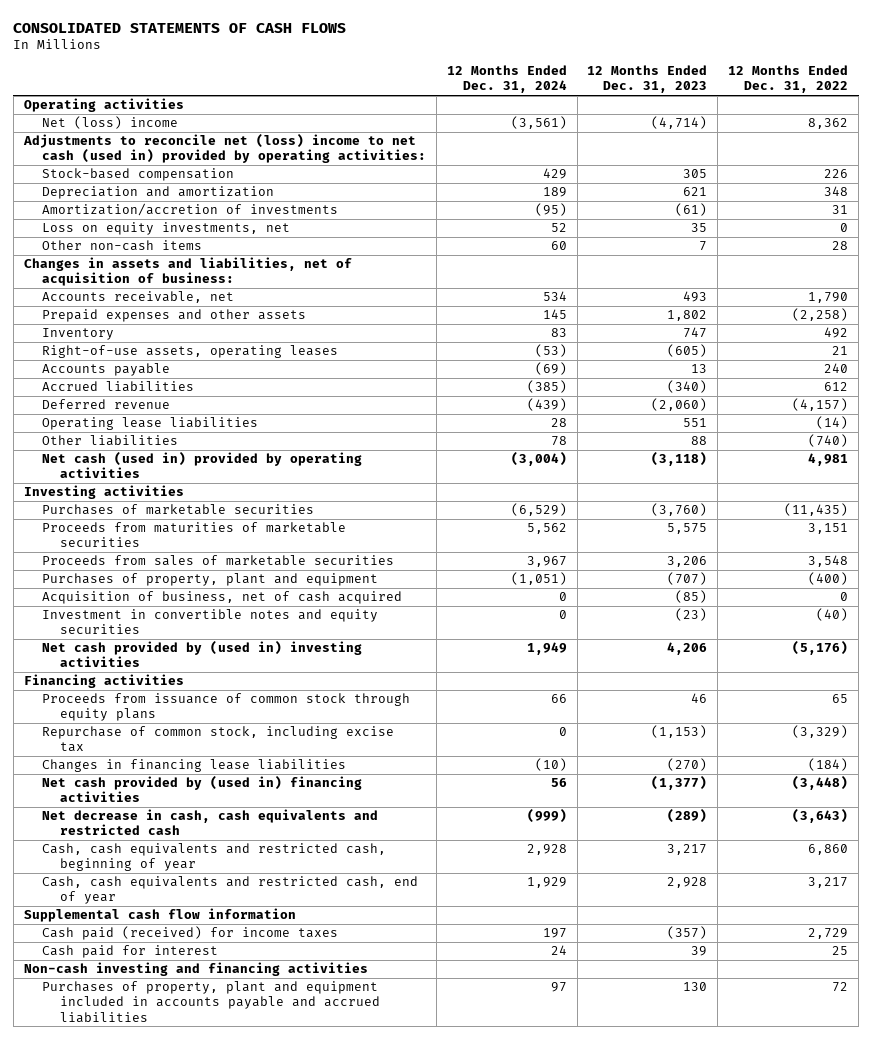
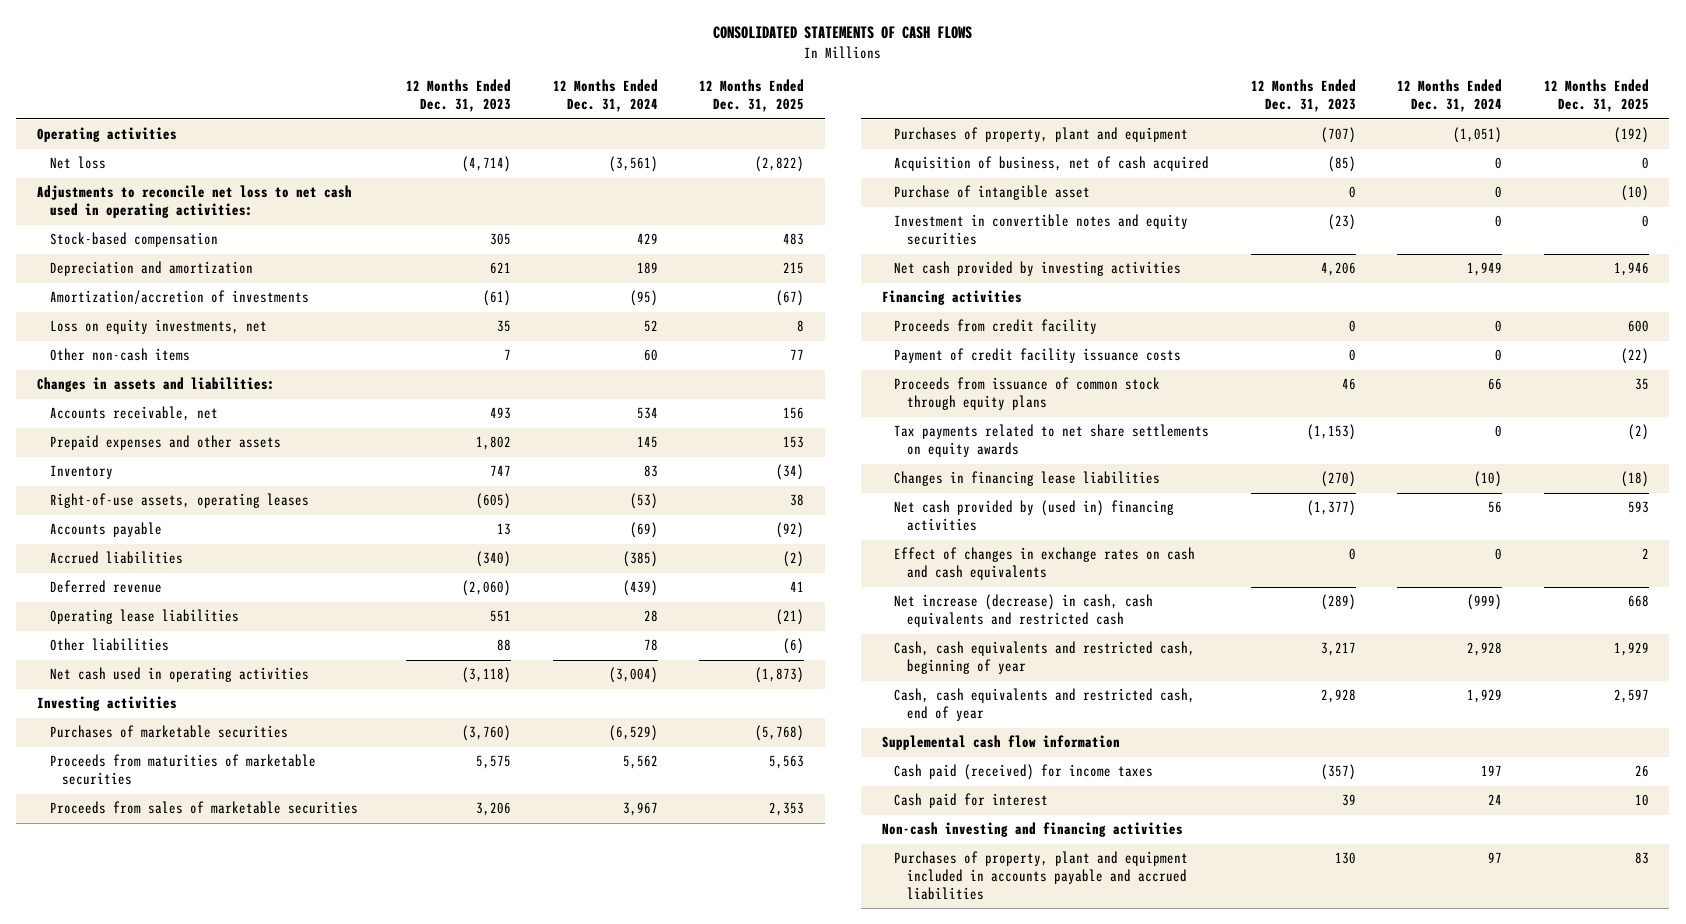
[728,65,849,94] 12 Months Ended Dec. 31, 2022 -> none
none -> [699,79,805,113] 12 Months Ended Dec. 31, 2025
[41,116,178,130] Net (loss) income -> [49,156,106,170] Net loss
[22,134,426,164] Adjustments to reconcile net (loss) income to net cash (used in) provided by operating activities: -> [37,185,353,219] Adjustments to reconcile net loss to net cash used in operating activities:
[23,257,352,287] Changes in assets and liabilities, net of acquisition of business: -> [37,377,276,393] Changes in assets and liabilities:
[41,452,362,479] Net cash (used in) provided by operating activities -> [49,667,309,683] Net cash used in operating activities
none -> [894,185,1091,201] Purchase of intangible asset
[41,641,362,668] Net cash provided by (used in) investing activities -> [894,261,1182,277] Net cash provided by investing activities
none -> [894,319,1098,335] Proceeds from credit facility
none -> [894,348,1182,364] Payment of credit facility issuance costs
[41,726,394,753] Repurchase of common stock, including excise tax -> [894,424,1210,458] Tax payments related to net share settlements on equity awards
none -> [894,547,1196,581] Effect of changes in exchange rates on cash and cash equivalents
[41,809,378,836] Net decrease in cash, cash equivalents and restricted cash -> [894,594,1154,628] Net increase (decrease) in cash, cash equivalents and restricted cash

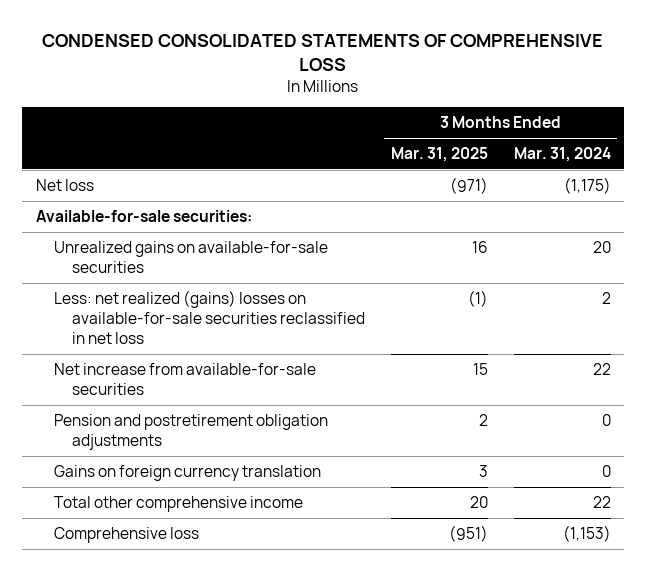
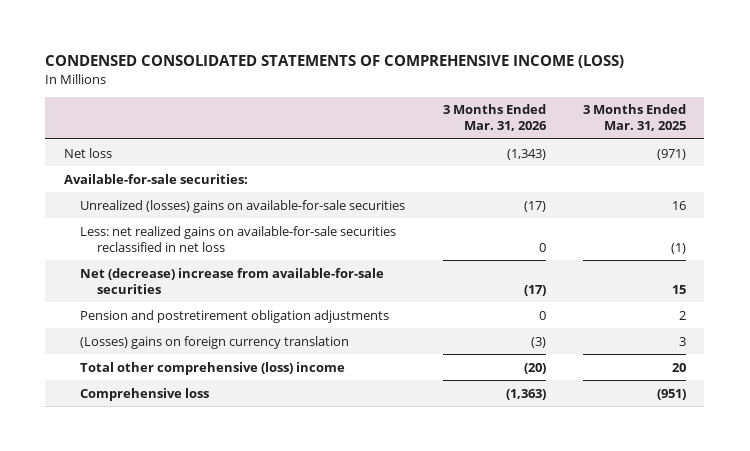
[42,33,604,71] CONDENSED CONSOLIDATED STATEMENTS OF COMPREHENSIVE LOSS -> [45,54,625,68] CONDENSED CONSOLIDATED STATEMENTS OF COMPREHENSIVE INCOME (LOSS)
[513,147,611,163] Mar. 31, 2024 -> none
none -> [442,104,547,132] 3 Months Ended Mar. 31, 2026
[53,241,328,274] Unrealized gains on available-for-sale securities -> [80,199,406,213] Unrealized (losses) gains on available-for-sale securities
[53,290,365,345] Less: net realized (gains) losses on available-for-sale securities reclassified in net loss -> [80,225,397,252] Less: net realized gains on available-for-sale securities reclassified in net loss
[53,363,316,396] Net increase from available-for-sale securities -> [80,267,385,294] Net (decrease) increase from available-for-sale securities
[53,465,321,482] Gains on foreign currency translation -> [80,335,350,349] (Losses) gains on foreign currency translation
[53,496,303,513] Total other comprehensive income -> [80,361,346,375] Total other comprehensive (loss) income

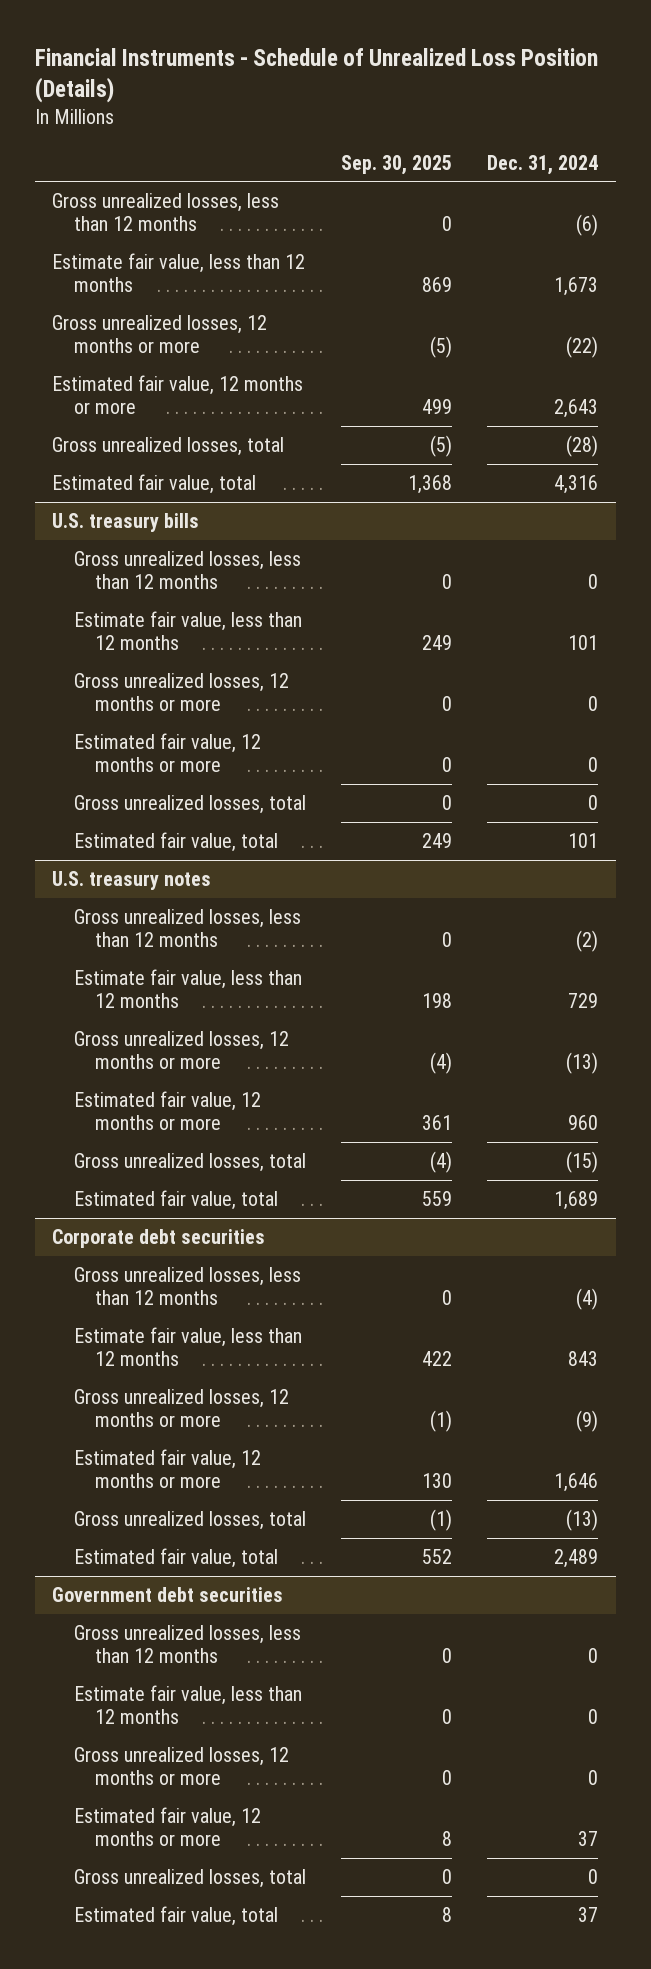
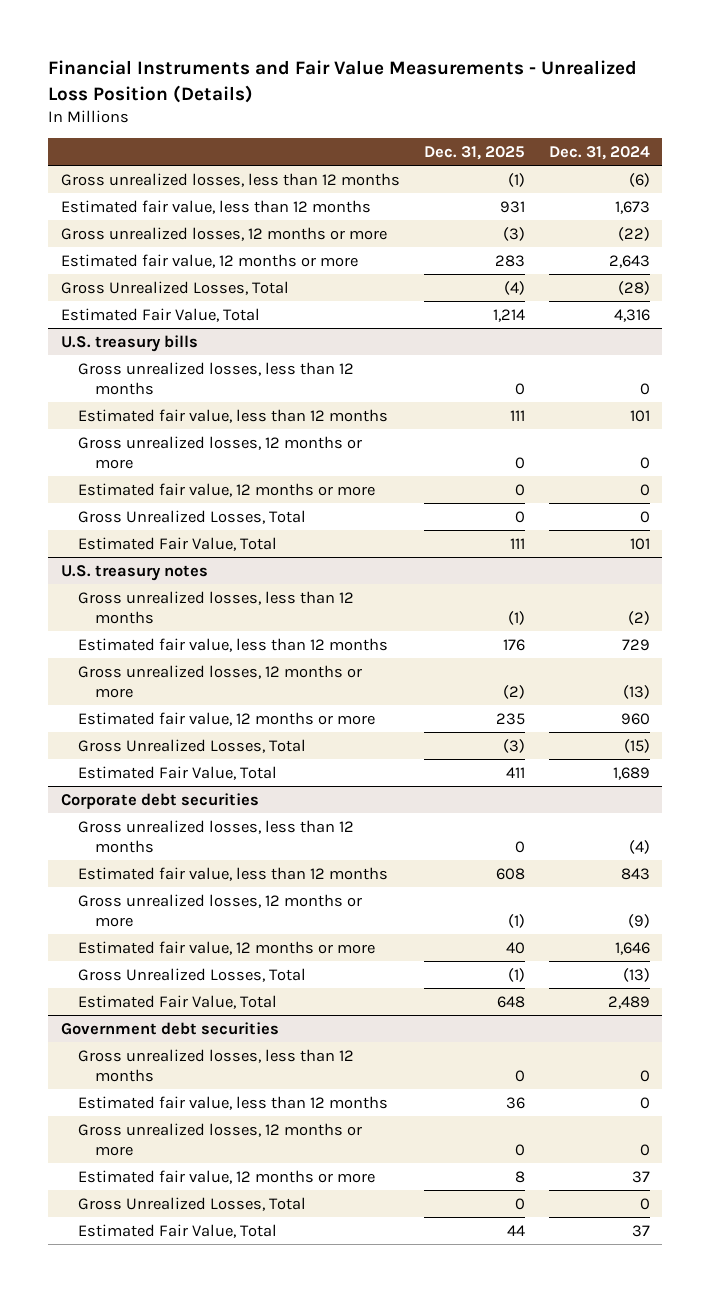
[34,47,598,103] Financial Instruments - Schedule of Unrealized Loss Position (Details) -> [48,60,638,103] Financial Instruments and Fair Value Measurements - Unrealized Loss Position (Details)
[341,154,453,175] Sep. 30, 2025 -> none
none -> [423,146,525,161] Dec. 31, 2025
[52,253,306,292] Estimate fair value, less than 12 months -> [60,199,371,214] Estimated fair value, less than 12 months
[52,437,285,457] Gross unrealized losses, total -> [60,280,289,295] Gross Unrealized Losses, Total
[52,474,257,495] Estimated fair value, total -> [60,307,260,322] Estimated Fair Value, Total
[73,611,302,650] Estimate fair value, less than 12 months -> [77,408,388,423] Estimated fair value, less than 12 months
[73,795,306,815] Gross unrealized losses, total -> [77,509,306,524] Gross Unrealized Losses, Total
[73,832,278,853] Estimated fair value, total -> [77,536,277,551] Estimated Fair Value, Total
[73,969,302,1008] Estimate fair value, less than 12 months -> [77,637,388,652] Estimated fair value, less than 12 months
[73,1153,306,1173] Gross unrealized losses, total -> [77,738,306,753] Gross Unrealized Losses, Total
[73,1190,278,1211] Estimated fair value, total -> [77,765,277,780] Estimated Fair Value, Total
[73,1327,302,1366] Estimate fair value, less than 12 months -> [77,866,388,881] Estimated fair value, less than 12 months
[73,1511,306,1531] Gross unrealized losses, total -> [77,967,306,982] Gross Unrealized Losses, Total
[73,1548,278,1569] Estimated fair value, total -> [77,994,277,1009] Estimated Fair Value, Total
[73,1685,302,1724] Estimate fair value, less than 12 months -> [77,1095,388,1110] Estimated fair value, less than 12 months
[73,1869,306,1889] Gross unrealized losses, total -> [77,1196,306,1211] Gross Unrealized Losses, Total
[73,1906,278,1927] Estimated fair value, total -> [77,1223,277,1238] Estimated Fair Value, Total

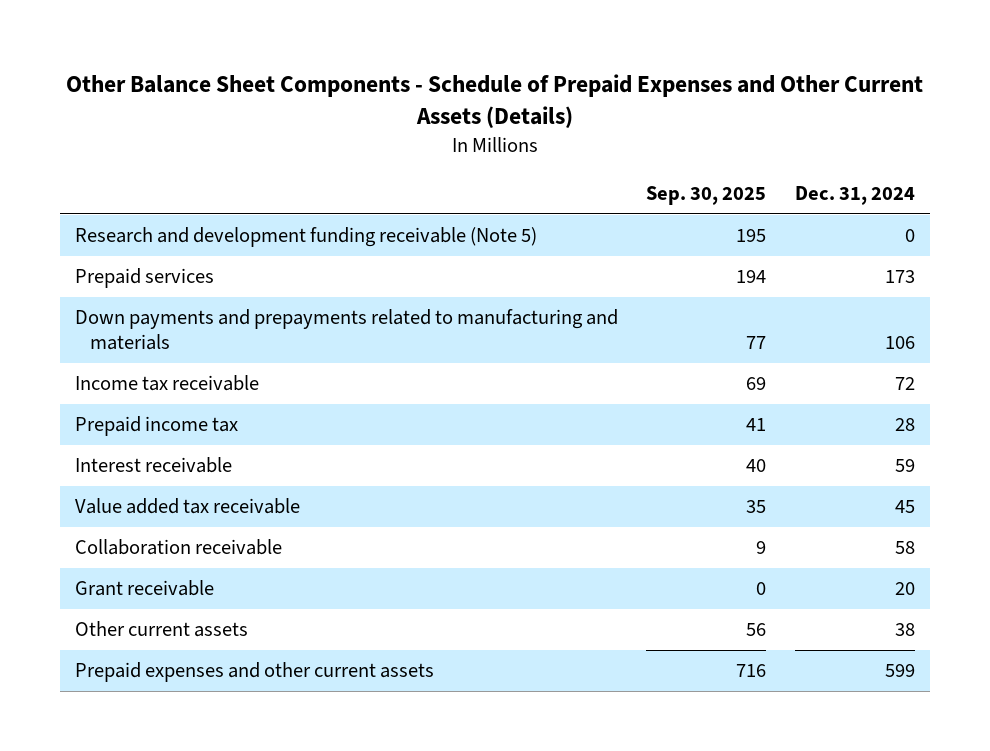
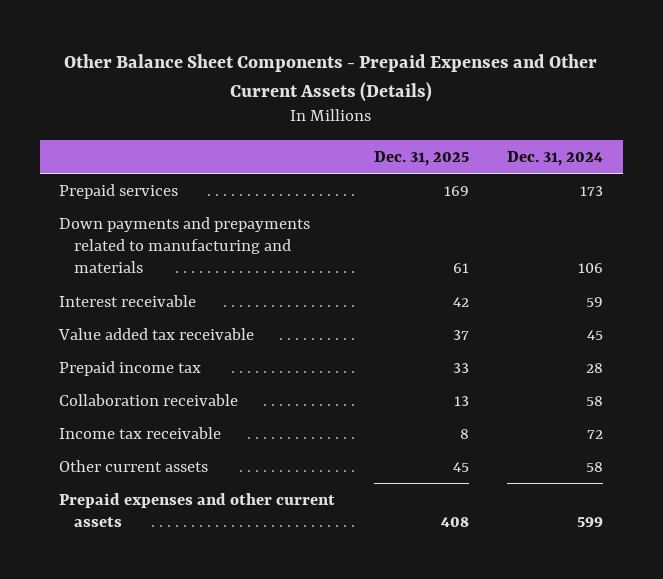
[65,74,923,129] Other Balance Sheet Components - Schedule of Prepaid Expenses and Other Current Assets (Details) -> [64,54,598,102] Other Balance Sheet Components - Prepaid Expenses and Other Current Assets (Details)
[646,185,767,205] Sep. 30, 2025 -> none
none -> [373,150,469,166] Dec. 31, 2025
[74,227,537,248] Research and development funding receivable (Note 5) -> none
[74,416,238,437] Prepaid income tax -> [59,360,202,376] Prepaid income tax
[74,580,214,597] Grant receivable -> none
[74,375,259,392] Income tax receivable -> [59,426,222,439] Income tax receivable
[895,623,916,637] 38 -> [586,461,604,472] 58

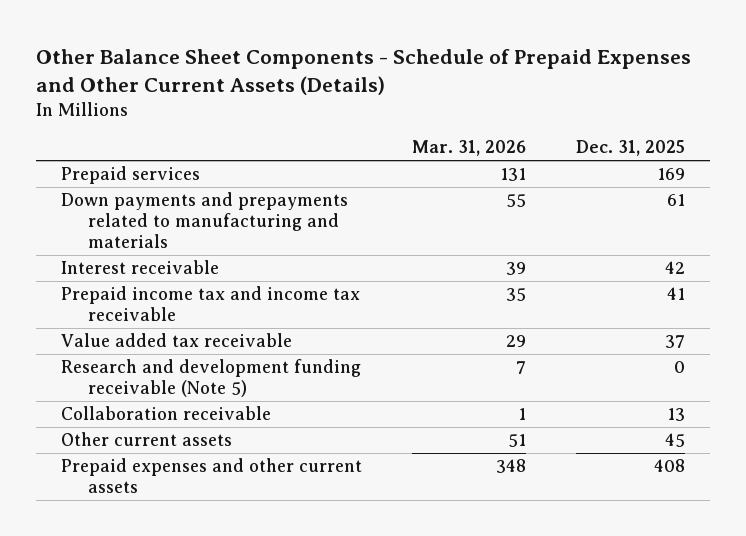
[64,54,598,102] Other Balance Sheet Components - Prepaid Expenses and Other Current Assets (Details) -> [35,48,691,95] Other Balance Sheet Components - Schedule of Prepaid Expenses and Other Current Assets (Details)
[507,150,604,166] Dec. 31, 2024 -> none
none -> [411,140,526,157] Mar. 31, 2026
none -> [60,286,360,322] Prepaid income tax and income tax receivable
[59,360,202,376] Prepaid income tax -> none
none -> [60,359,361,398] Research and development funding receivable (Note 5)
[59,426,222,439] Income tax receivable -> none

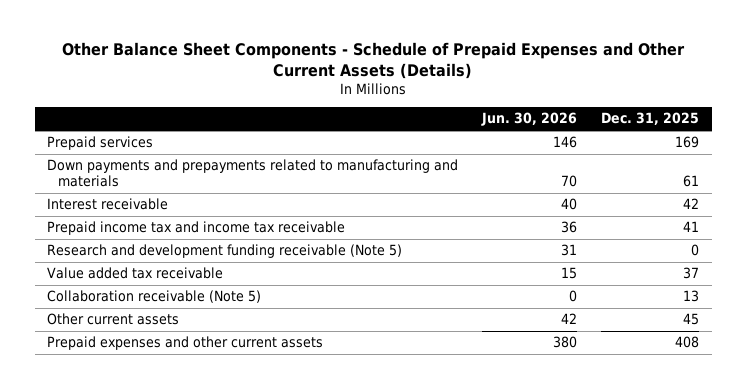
[411,140,526,157] Mar. 31, 2026 -> none
none -> [481,112,578,127] Jun. 30, 2026
[60,333,292,348] Value added tax receivable -> [46,267,223,280] Value added tax receivable
[60,406,271,421] Collaboration receivable -> [46,290,261,304] Collaboration receivable (Note 5)

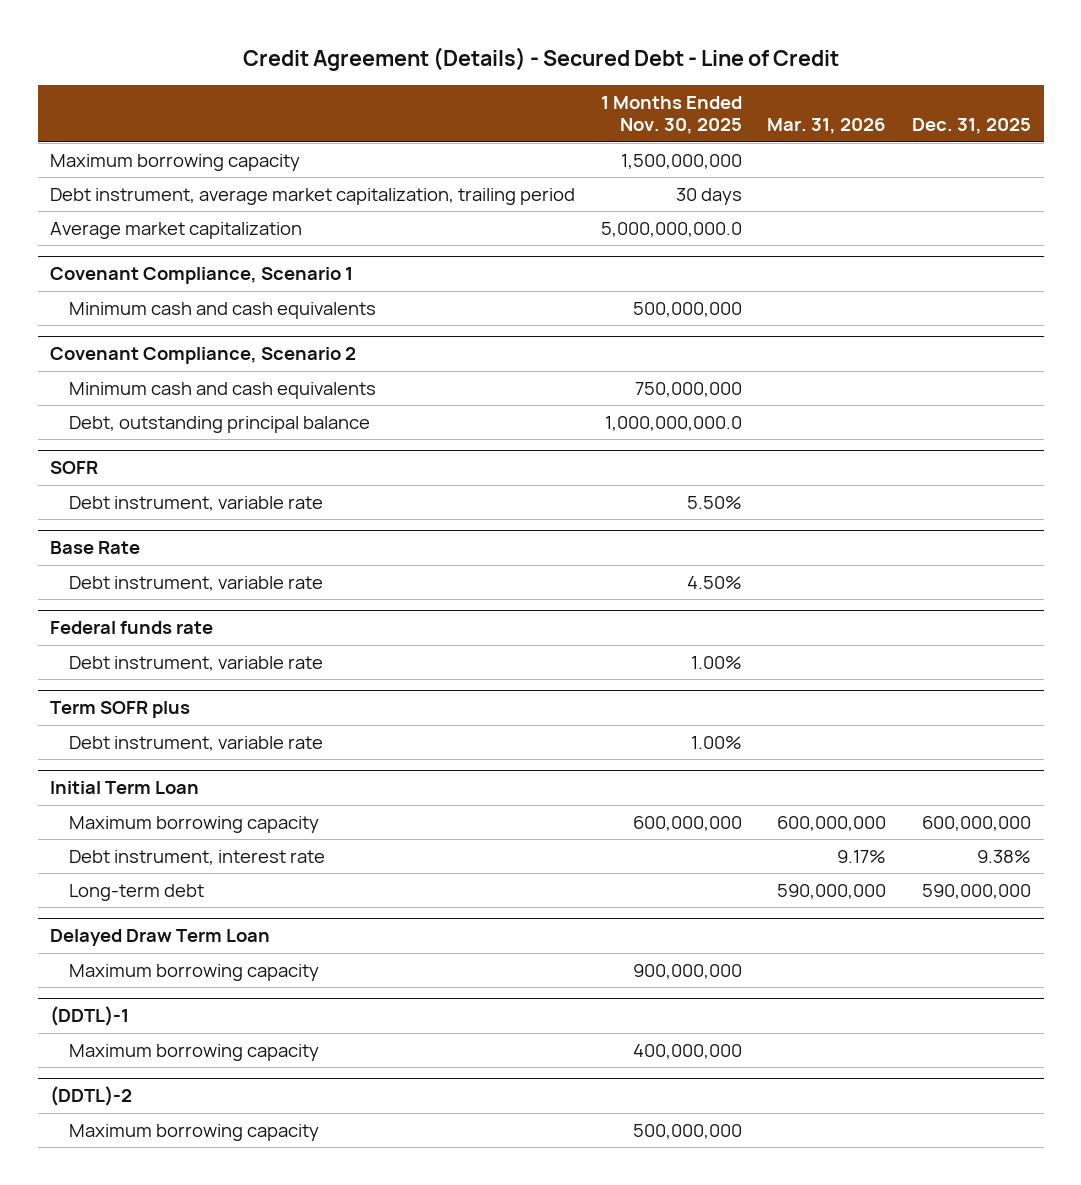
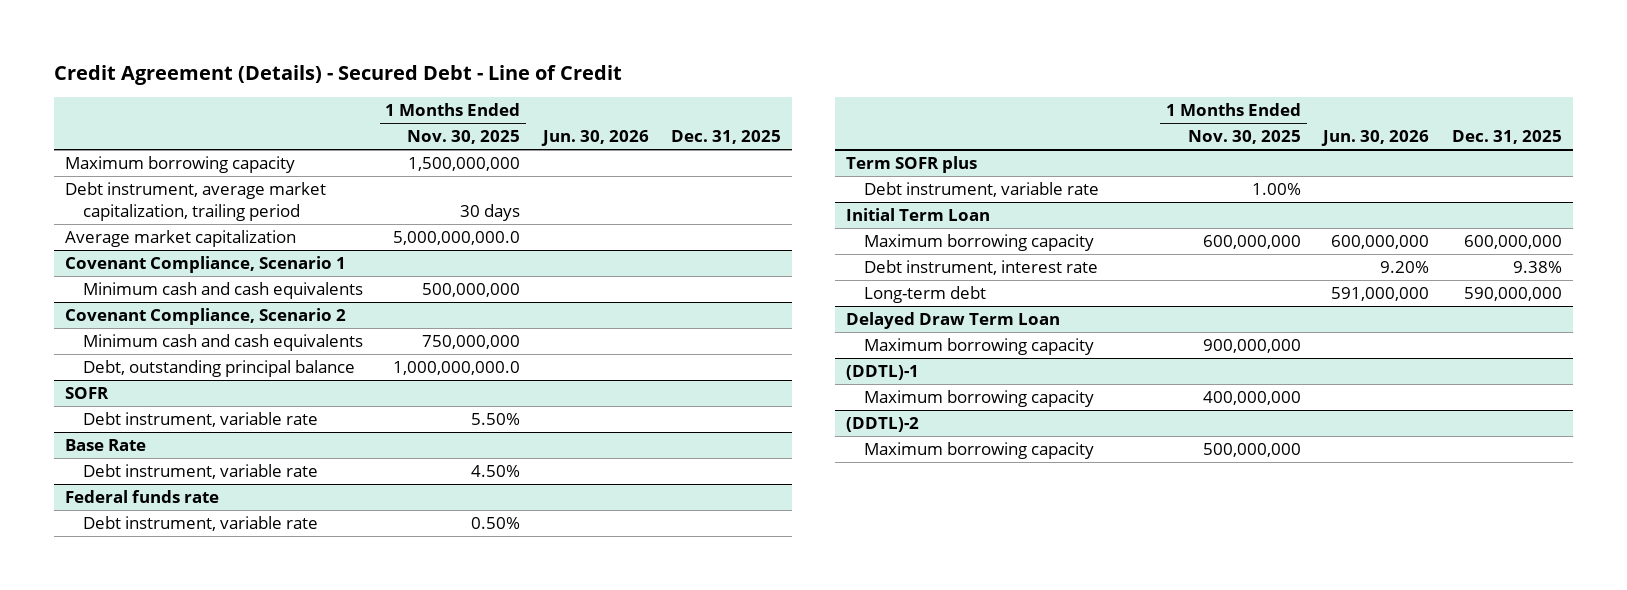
[767,118,887,135] Mar. 31, 2026 -> none
none -> [540,130,649,147] Jun. 30, 2026
[690,655,742,669] 1.00% -> [471,517,521,530] 0.50%

